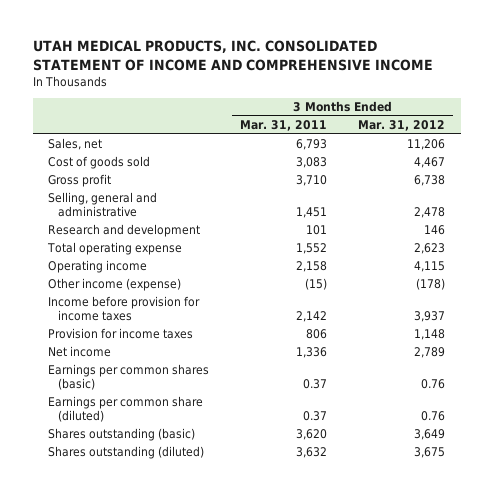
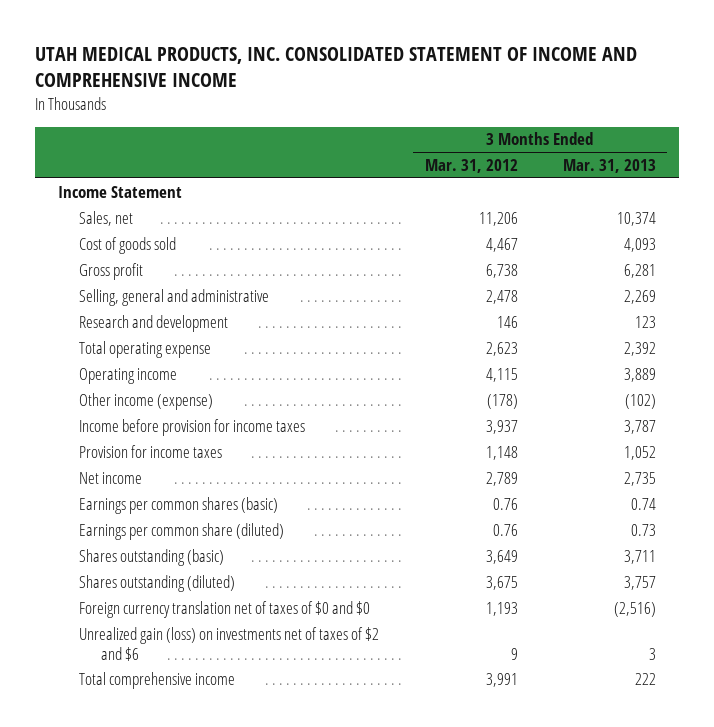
[240,119,328,131] Mar. 31, 2011 -> none
none -> [562,158,656,173] Mar. 31, 2013
none -> [57,185,182,198] Income Statement
none -> [79,600,371,618] Foreign currency translation net of taxes of $0 and $0
none -> [79,626,380,661] Unrealized gain (loss) on investments net of taxes of $2 and $6
none -> [79,671,236,689] Total comprehensive income

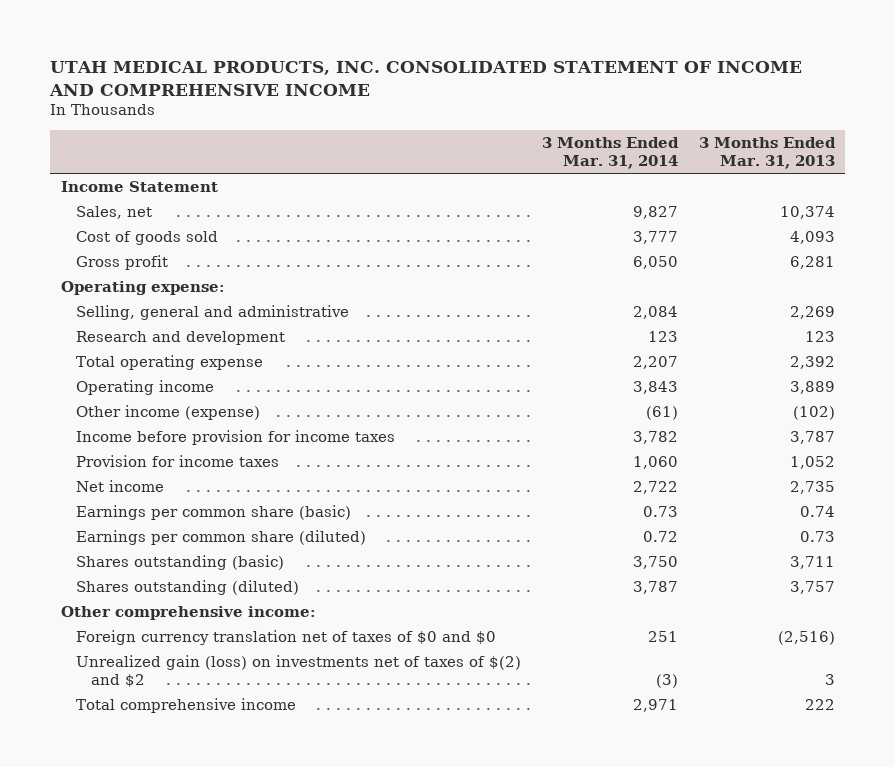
[424,158,518,173] Mar. 31, 2012 -> none
none -> [541,136,679,169] 3 Months Ended Mar. 31, 2014
none -> [60,281,225,296] Operating expense:
[79,496,279,514] Earnings per common shares (basic) -> [75,505,351,521] Earnings per common share (basic)
none -> [60,606,316,621] Other comprehensive income:
[79,626,380,661] Unrealized gain (loss) on investments net of taxes of $2 and $6 -> [75,655,521,687] Unrealized gain (loss) on investments net of taxes of $(2) and $2

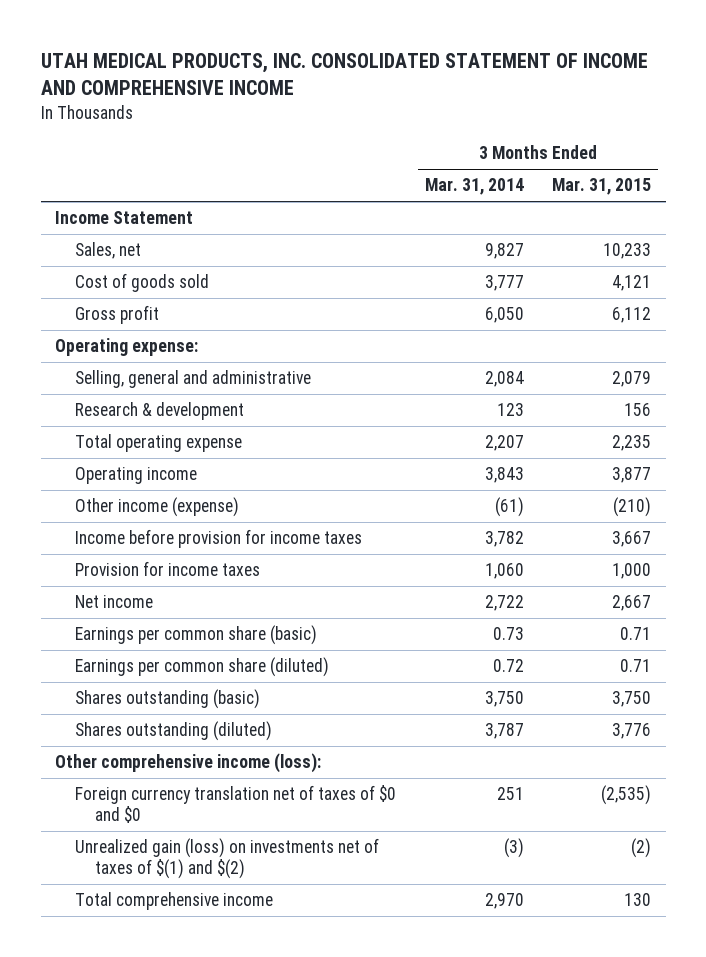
[698,136,836,169] 3 Months Ended Mar. 31, 2013 -> none
none -> [552,178,652,196] Mar. 31, 2015
[75,331,285,346] Research and development -> [75,402,245,421] Research & development
[60,606,316,621] Other comprehensive income: -> [55,753,322,774] Other comprehensive income (loss):
[75,655,521,687] Unrealized gain (loss) on investments net of taxes of $(2) and $2 -> [75,838,380,880] Unrealized gain (loss) on investments net of taxes of $(1) and $(2)
[632,699,678,713] 2,971 -> [484,893,524,910] 2,970

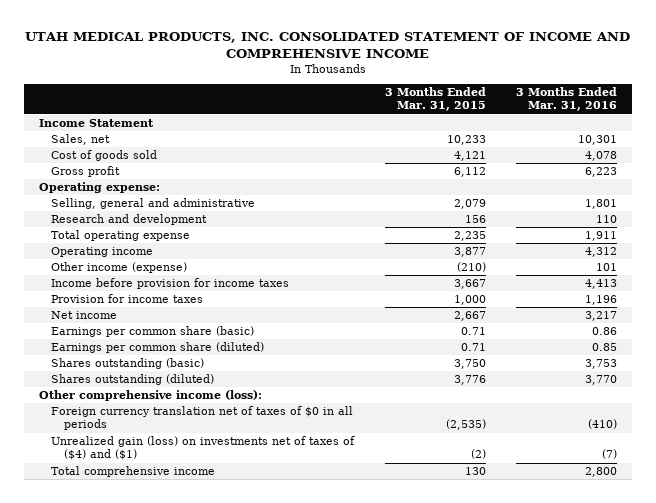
[424,178,524,196] Mar. 31, 2014 -> none
none -> [516,87,618,112] 3 Months Ended Mar. 31, 2016
[75,402,245,421] Research & development -> [51,214,208,226] Research and development
[75,785,397,824] Foreign currency translation net of taxes of $0 and $0 -> [51,406,354,431] Foreign currency translation net of taxes of $0 in all periods
[75,838,380,880] Unrealized gain (loss) on investments net of taxes of $(1) and $(2) -> [51,436,356,461] Unrealized gain (loss) on investments net of taxes of ($4) and ($1)

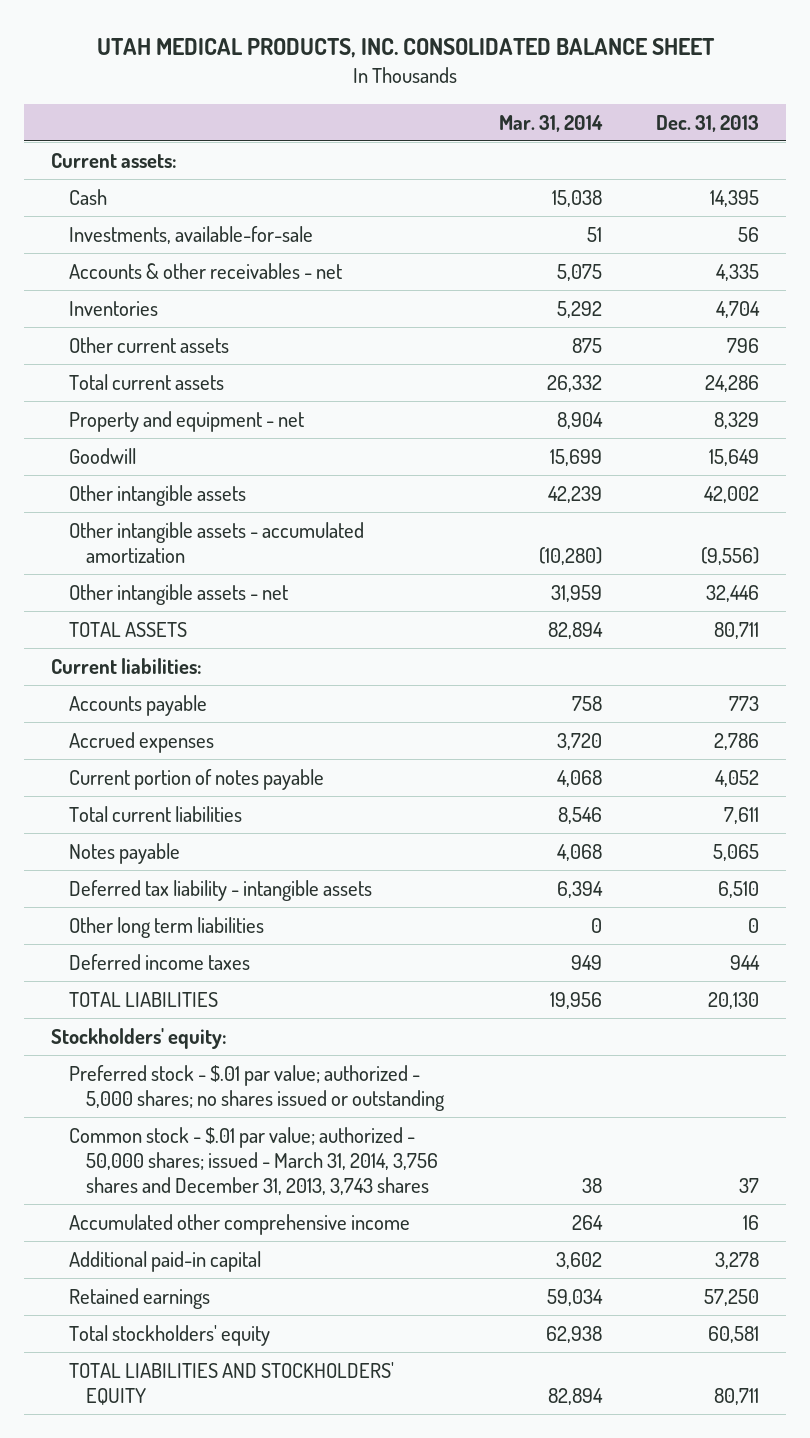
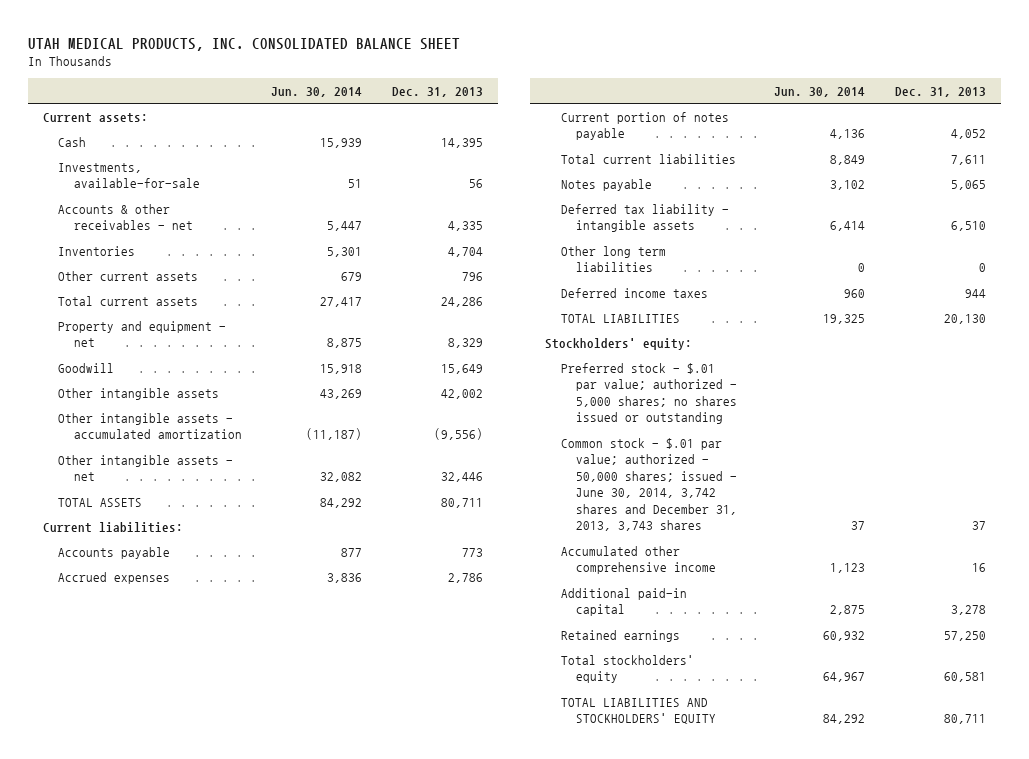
[498,114,603,132] Mar. 31, 2014 -> none
none -> [271,86,363,97] Jun. 30, 2014
[68,1127,439,1196] Common stock - $.01 par value; authorized - 50,000 shares; issued - March 31, 2014, 3,756 shares and December 31, 2013, 3,743 shares -> [560,437,738,532] Common stock - $.01 par value; authorized - 50,000 shares; issued - June 30, 2014, 3,742 shares and December 31, 2013, 3,743 shares

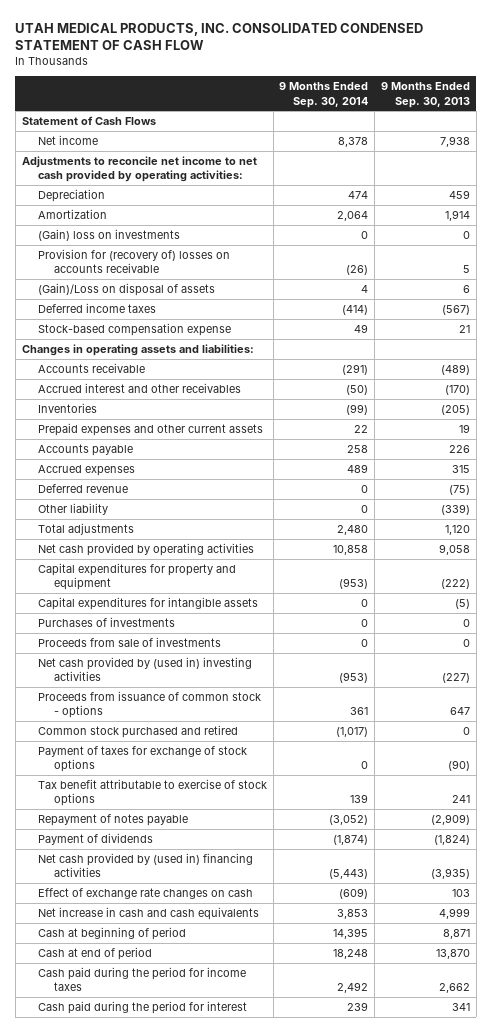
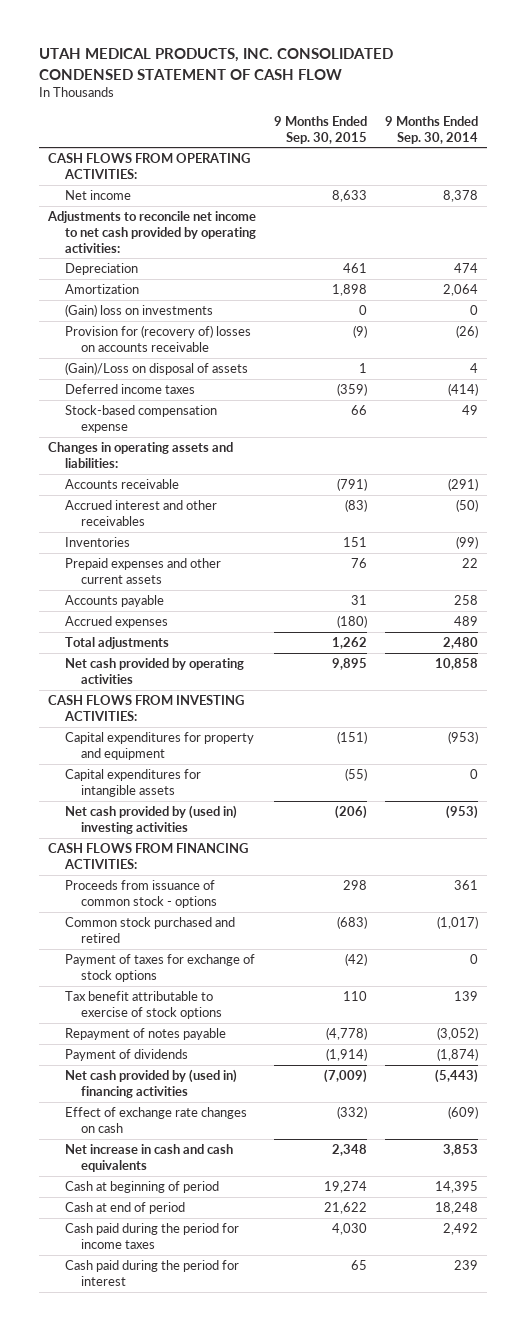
[380,82,470,108] 9 Months Ended Sep. 30, 2013 -> none
none -> [274,115,368,144] 9 Months Ended Sep. 30, 2015
[21,115,156,125] Statement of Cash Flows -> none
none -> [47,153,250,179] CASH FLOWS FROM OPERATING ACTIVITIES:
[37,483,128,493] Deferred revenue -> none
[37,502,108,515] Other liability -> none
none -> [47,695,244,721] CASH FLOWS FROM INVESTING ACTIVITIES:
[37,616,175,627] Purchases of investments -> none
[37,636,221,647] Proceeds from sale of investments -> none
none -> [47,843,248,869] CASH FLOWS FROM FINANCING ACTIVITIES:

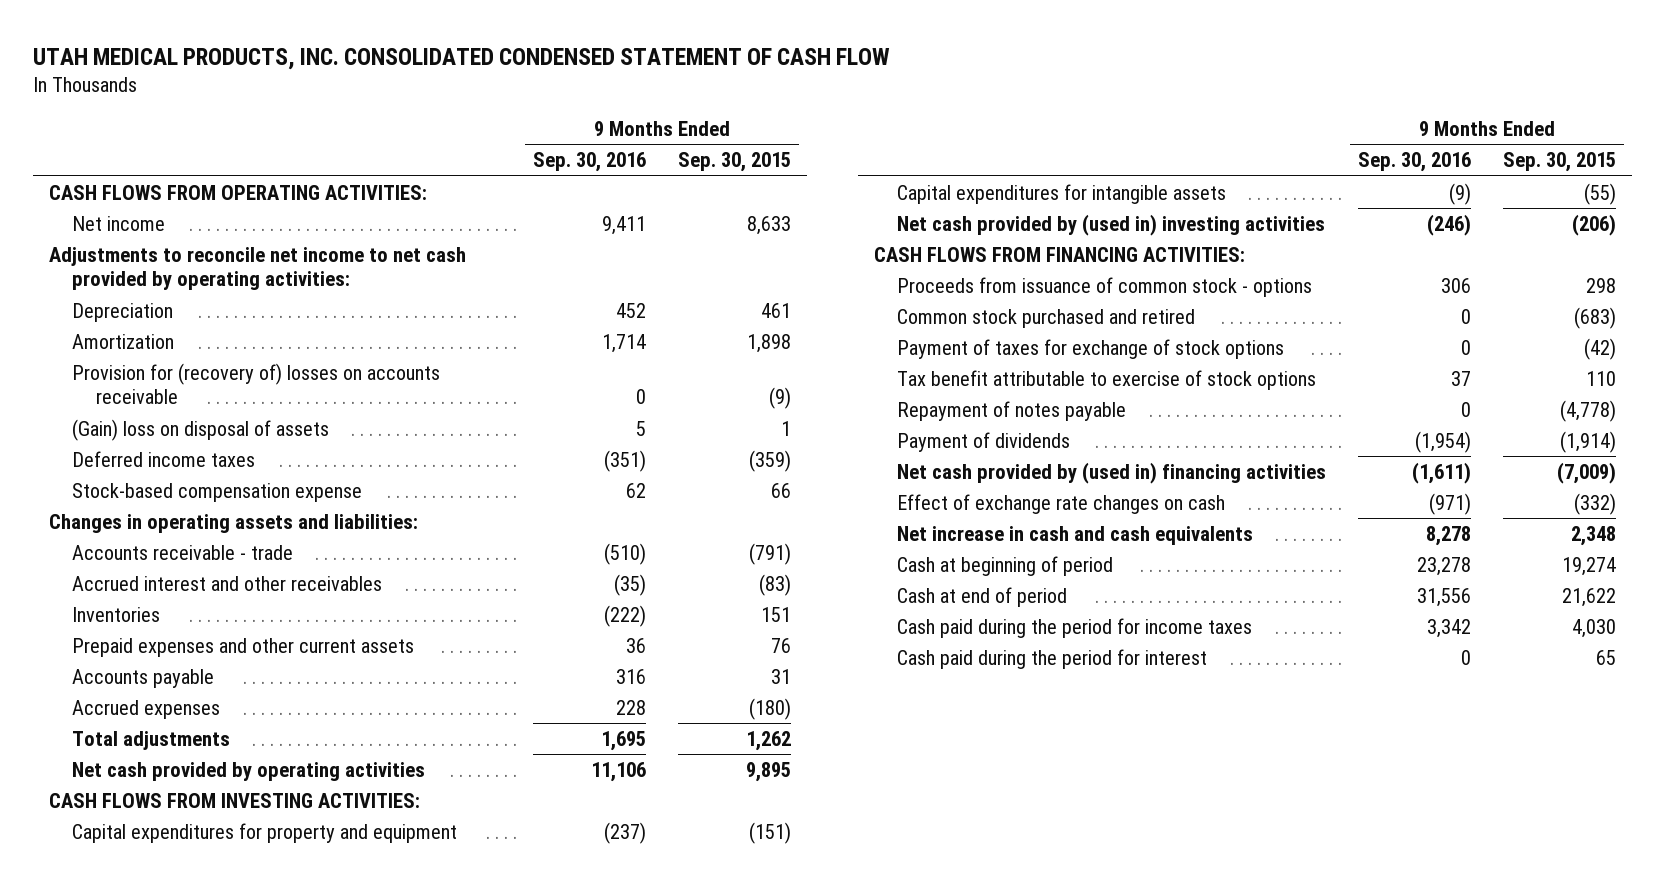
[385,115,479,144] 9 Months Ended Sep. 30, 2014 -> none
none -> [533,152,647,173] Sep. 30, 2016
[64,304,213,318] (Gain) loss on investments -> none
[64,362,248,376] (Gain)/Loss on disposal of assets -> [72,419,330,442] (Gain) loss on disposal of assets
[64,479,179,490] Accounts receivable -> [72,545,294,561] Accounts receivable - trade

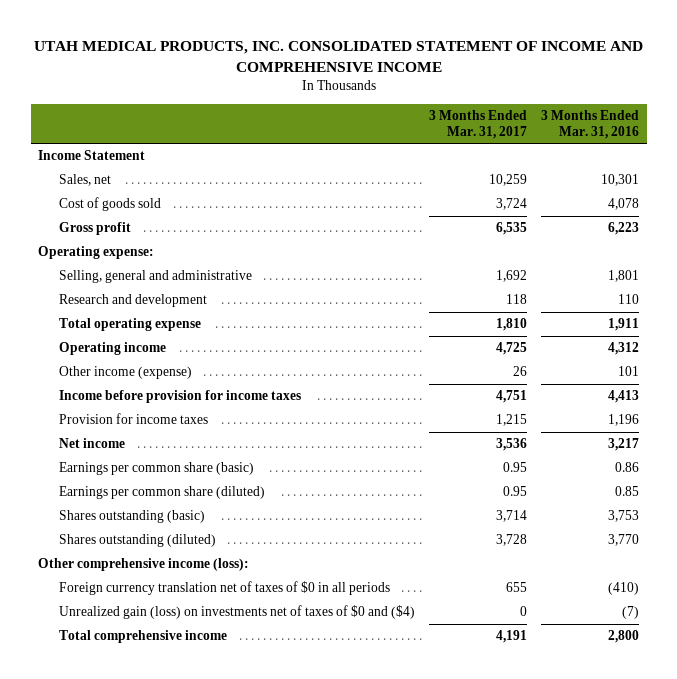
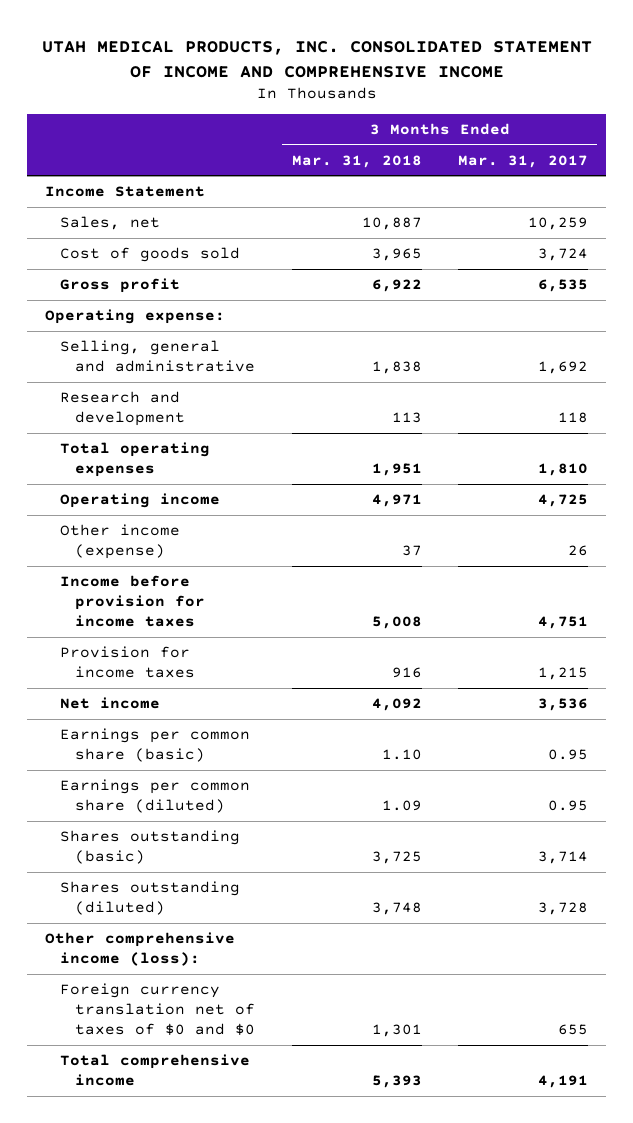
[541,109,640,139] 3 Months Ended Mar. 31, 2016 -> none
none -> [291,154,422,168] Mar. 31, 2018
[58,318,201,332] Total operating expense -> [60,442,211,477] Total operating expenses
[58,605,415,620] Unrealized gain (loss) on investments net of taxes of $0 and ($4) -> none
[58,581,390,596] Foreign currency translation net of taxes of $0 in all periods -> [60,983,256,1035] Foreign currency translation net of taxes of $0 and $0

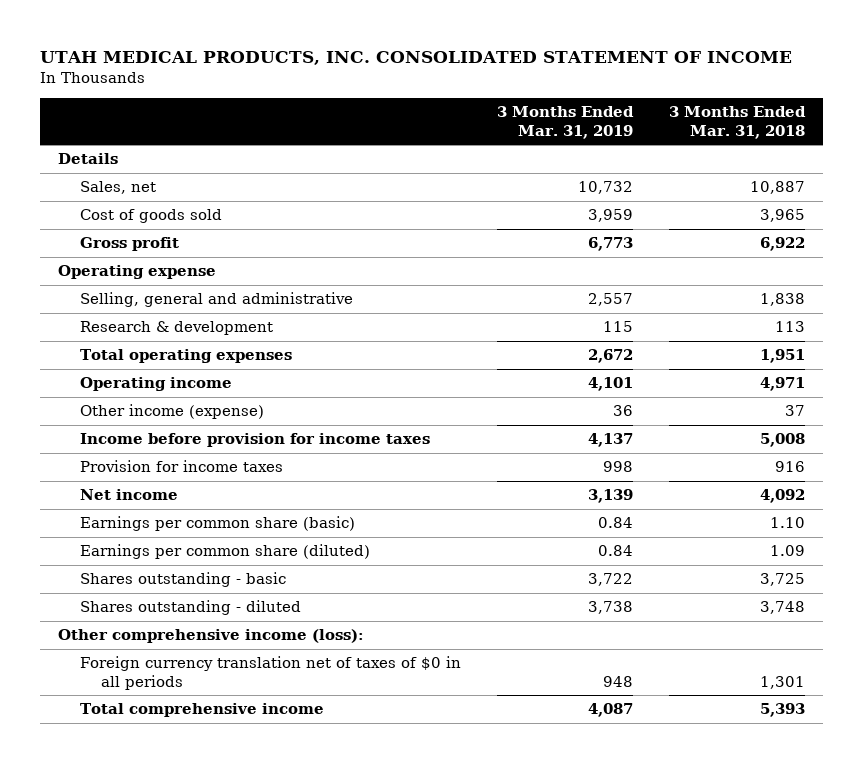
[41,40,592,78] UTAH MEDICAL PRODUCTS, INC. CONSOLIDATED STATEMENT OF INCOME AND COMPREHENSIVE INCOME -> [40,51,793,66] UTAH MEDICAL PRODUCTS, INC. CONSOLIDATED STATEMENT OF INCOME
[457,154,588,168] Mar. 31, 2017 -> none
none -> [496,106,634,139] 3 Months Ended Mar. 31, 2019
[45,186,206,198] Income Statement -> none
none -> [58,153,119,165] Details
[45,309,226,325] Operating expense: -> [58,265,217,280] Operating expense
[60,391,186,426] Research and development -> [79,321,273,336] Research & development
[60,830,241,864] Shares outstanding (basic) -> [79,572,286,588] Shares outstanding - basic
[60,881,241,915] Shares outstanding (diluted) -> [79,600,301,616] Shares outstanding - diluted
[60,983,256,1035] Foreign currency translation net of taxes of $0 and $0 -> [79,656,461,690] Foreign currency translation net of taxes of $0 in all periods

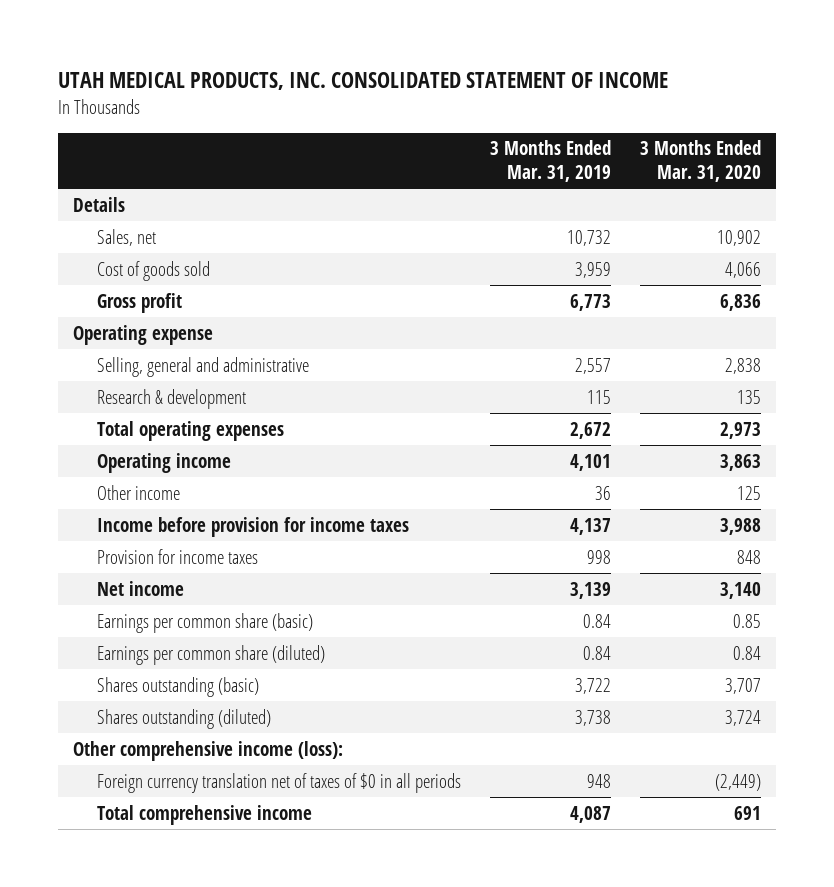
[668,106,806,139] 3 Months Ended Mar. 31, 2018 -> none
none -> [640,140,762,182] 3 Months Ended Mar. 31, 2020
[79,404,264,420] Other income (expense) -> [97,484,181,500] Other income
[79,572,286,588] Shares outstanding - basic -> [97,676,260,697] Shares outstanding (basic)
[79,600,301,616] Shares outstanding - diluted -> [97,708,272,729] Shares outstanding (diluted)

